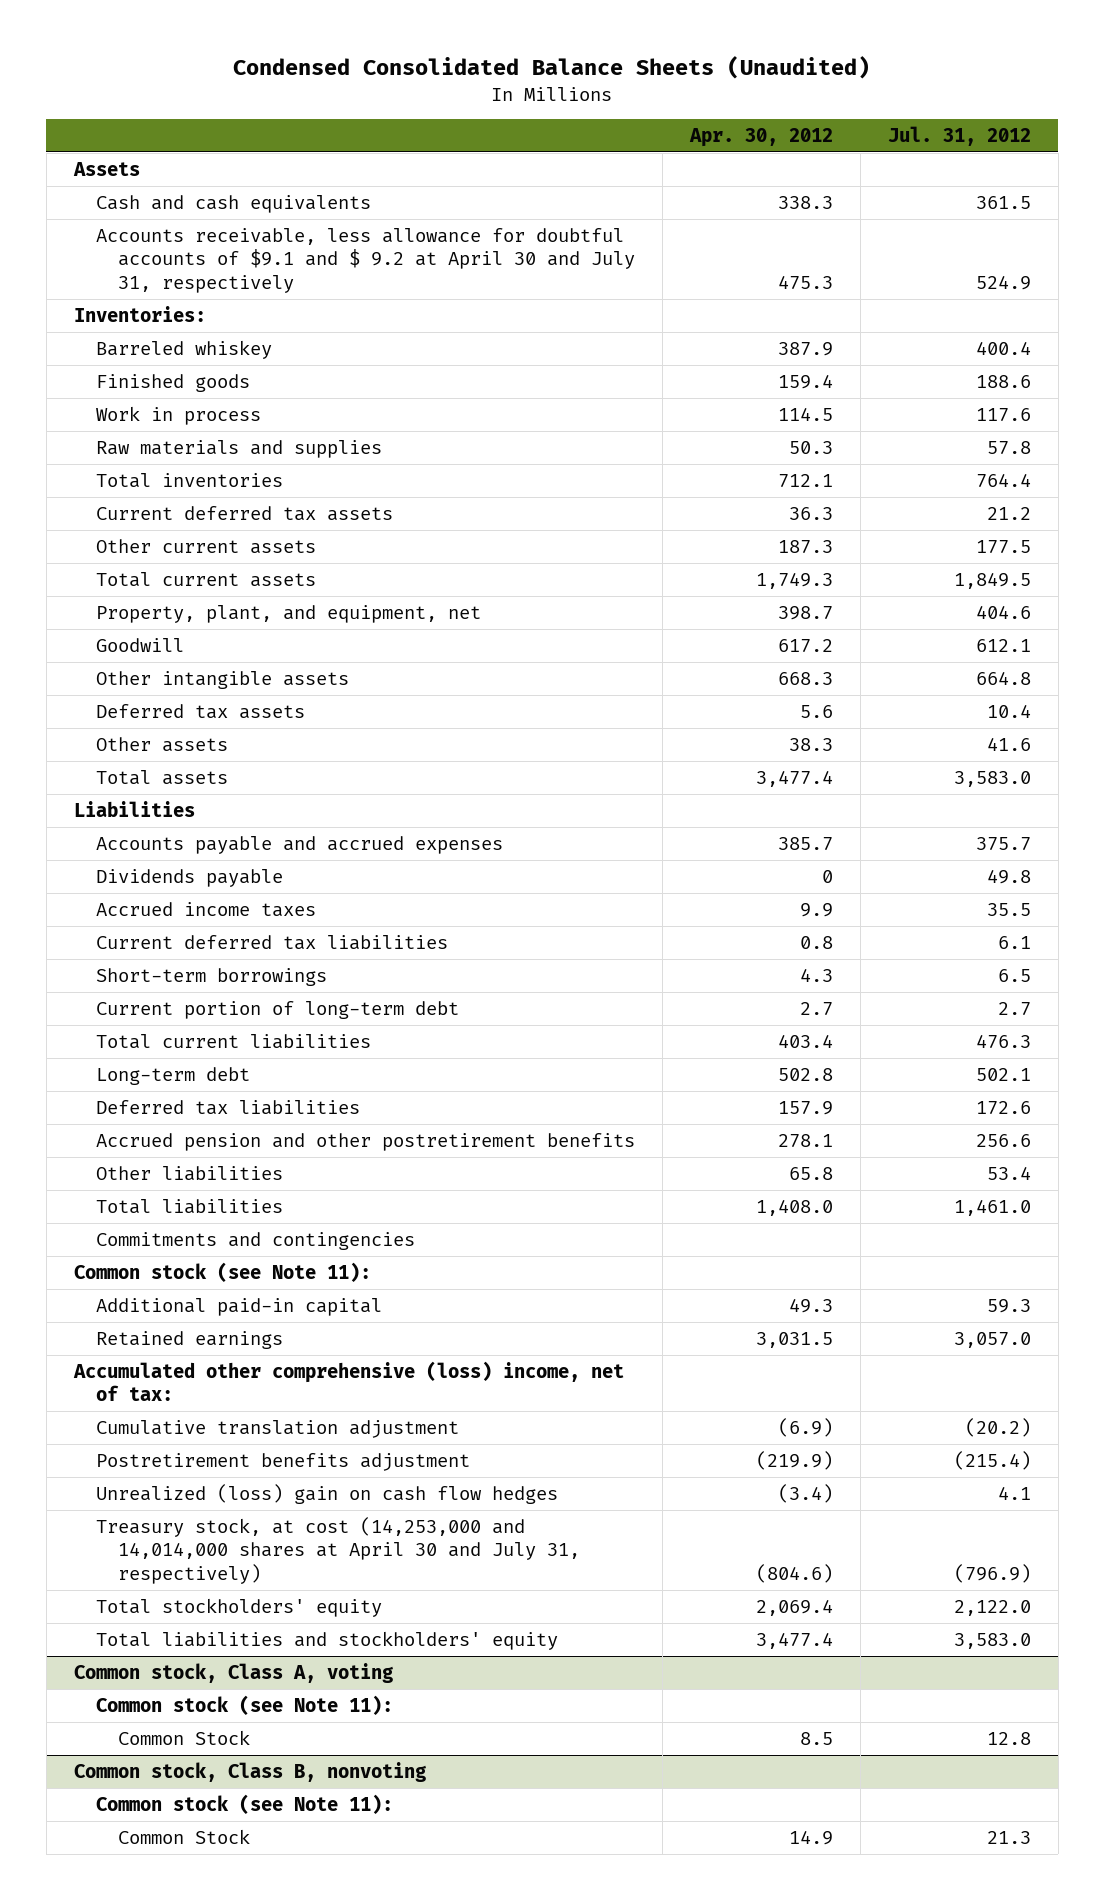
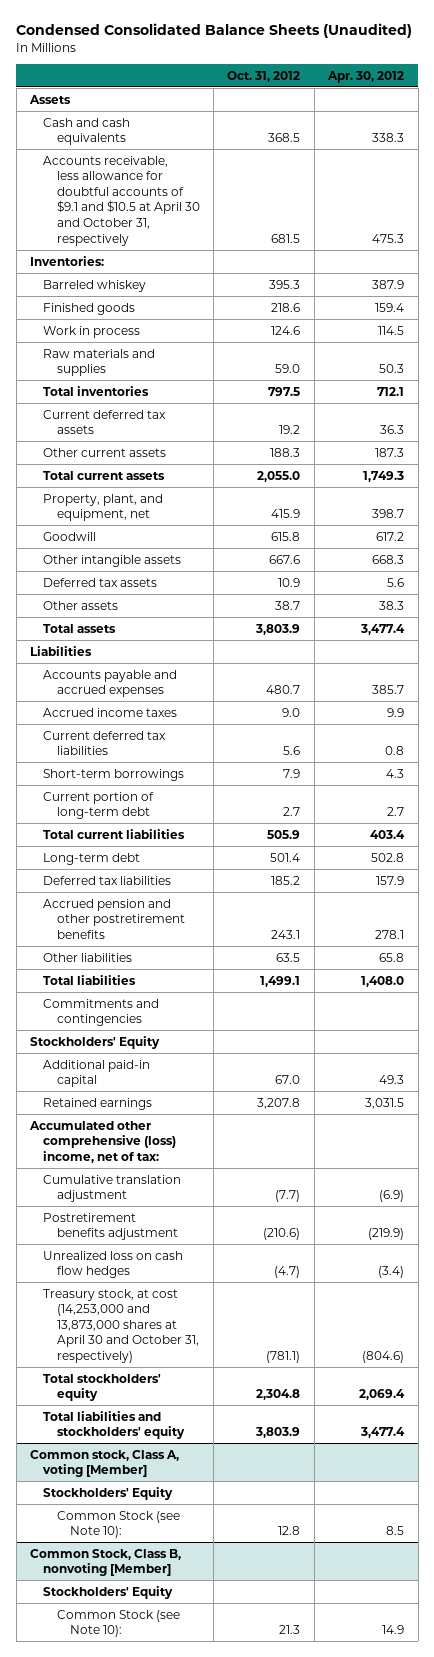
[887,126,1031,147] Jul. 31, 2012 -> none
none -> [227,70,301,82] Oct. 31, 2012
[95,227,635,293] Accounts receivable, less allowance for doubtful accounts of $9.1 and $ 9.2 at April 30 and July 31, respectively -> [43,155,200,246] Accounts receivable, less allowance for doubtful accounts of $9.1 and $10.5 at April 30 and October 31, respectively
[95,868,283,887] Dividends payable -> none
[73,1261,371,1282] Common stock (see Note 11): -> none
none -> [30,1035,161,1049] Stockholders' Equity
[95,1483,558,1504] Unrealized (loss) gain on cash flow hedges -> [43,1250,184,1279] Unrealized loss on cash flow hedges
[95,1516,580,1584] Treasury stock, at cost (14,253,000 and 14,014,000 shares at April 30 and July 31, respectively) -> [43,1288,199,1363] Treasury stock, at cost (14,253,000 and 13,873,000 shares at April 30 and October 31, respectively)
[95,1694,393,1715] Common stock (see Note 11): -> none
[95,1793,393,1814] Common stock (see Note 11): -> none
[73,1662,393,1683] Common stock, Class A, voting -> [30,1449,180,1478] Common stock, Class A, voting [Member]
none -> [43,1486,174,1500] Stockholders' Equity
[117,1729,250,1745] Common Stock -> [56,1510,180,1539] Common Stock (see Note 10):
[73,1761,426,1782] Common stock, Class B, nonvoting -> [30,1548,182,1577] Common Stock, Class B, nonvoting [Member]
none -> [43,1585,174,1599] Stockholders' Equity
[117,1828,250,1844] Common Stock -> [56,1609,180,1638] Common Stock (see Note 10):

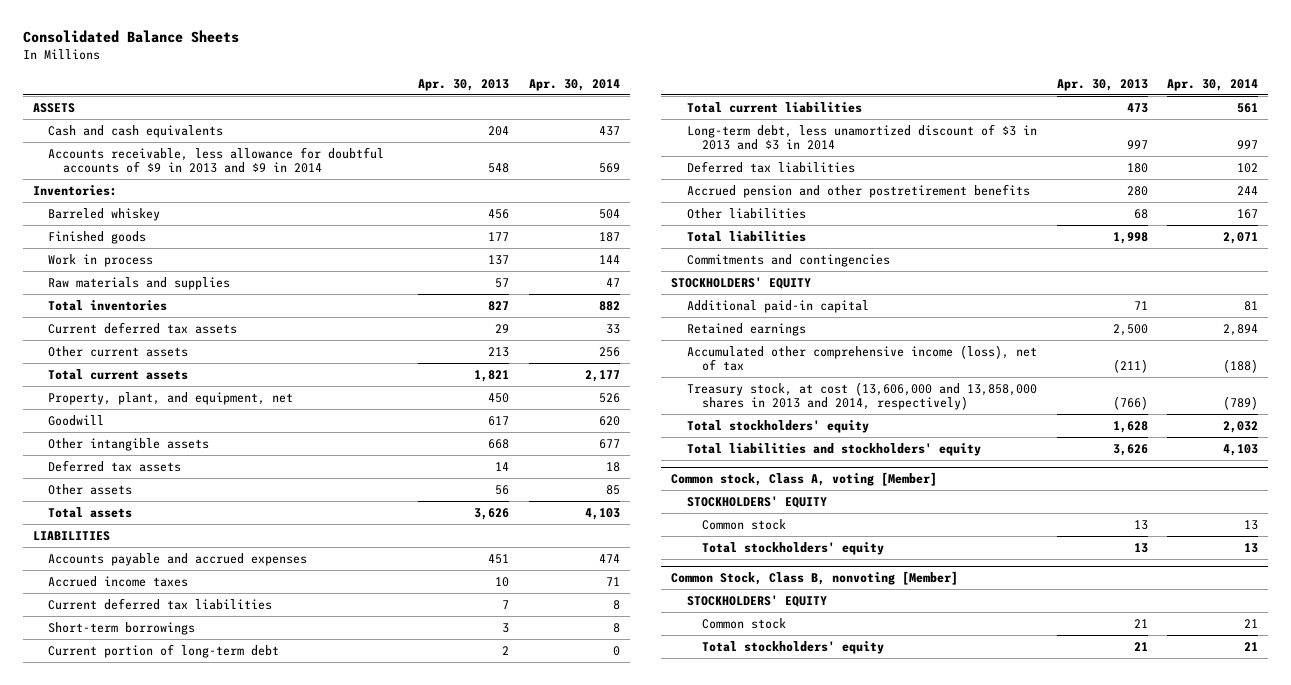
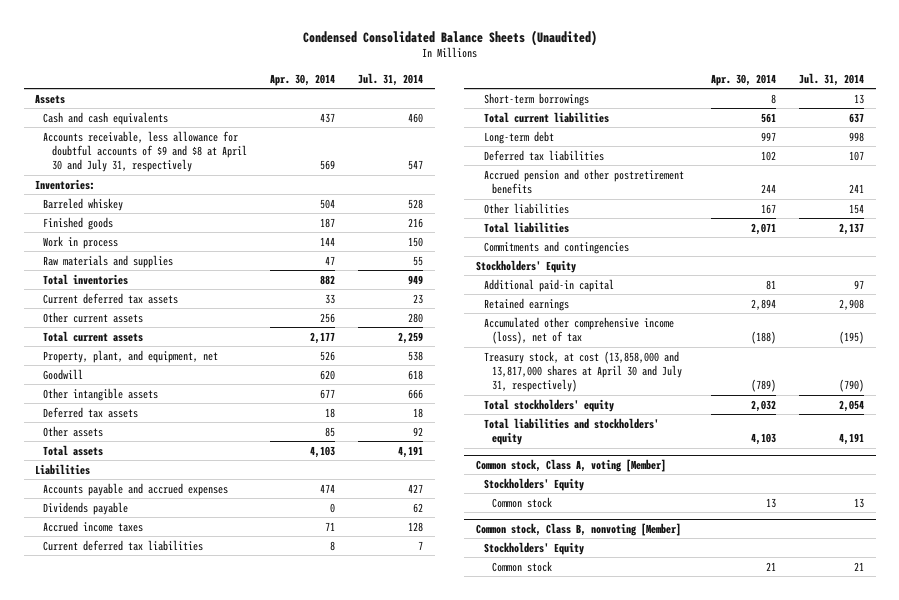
[22,30,239,44] Consolidated Balance Sheets -> [302,29,597,46] Condensed Consolidated Balance Sheets (Unaudited)
[417,78,509,91] Apr. 30, 2013 -> none
none -> [358,72,424,86] Jul. 31, 2014
[32,102,75,113] ASSETS -> [35,93,66,104] Assets
[48,146,385,174] Accounts receivable, less allowance for doubtful accounts of $9 in 2013 and $9 in 2014 -> [43,130,247,173] Accounts receivable, less allowance for doubtful accounts of $9 and $8 at April 30 and July 31, respectively
[32,530,110,541] LIABILITIES -> [35,463,91,475] Liabilities
none -> [43,501,129,515] Dividends payable
[48,643,280,658] Current portion of long-term debt -> none
[686,123,1037,151] Long-term debt, less unamortized discount of $3 in 2013 and $3 in 2014 -> [483,130,554,144] Long-term debt
[671,276,812,289] STOCKHOLDERS' EQUITY -> [475,259,576,273] Stockholders' Equity
[686,381,1037,411] Treasury stock, at cost (13,606,000 and 13,858,000 shares in 2013 and 2014, respectively) -> [483,350,683,393] Treasury stock, at cost (13,858,000 and 13,817,000 shares at April 30 and July 31, respectively)
[686,495,827,508] STOCKHOLDERS' EQUITY -> [483,477,584,491] Stockholders' Equity
[701,541,884,555] Total stockholders' equity -> none
[671,571,959,586] Common Stock, Class B, nonvoting [Member] -> [475,522,681,536] Common stock, Class B, nonvoting [Member]
[686,594,827,607] STOCKHOLDERS' EQUITY -> [483,541,584,555] Stockholders' Equity
[701,640,884,654] Total stockholders' equity -> none

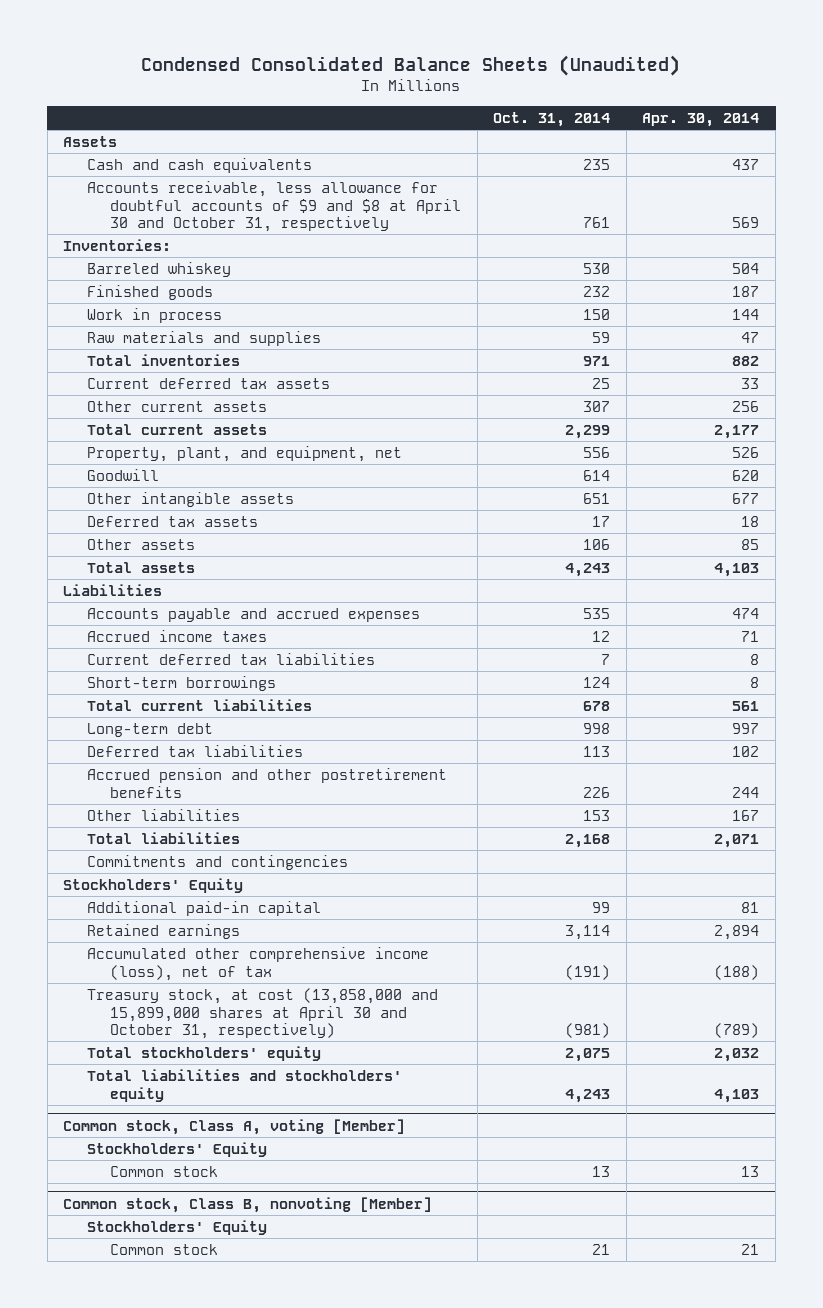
[358,72,424,86] Jul. 31, 2014 -> none
none -> [493,111,611,127] Oct. 31, 2014
[43,130,247,173] Accounts receivable, less allowance for doubtful accounts of $9 and $8 at April 30 and July 31, respectively -> [86,180,462,233] Accounts receivable, less allowance for doubtful accounts of $9 and $8 at April 30 and October 31, respectively
[43,501,129,515] Dividends payable -> none
[483,350,683,393] Treasury stock, at cost (13,858,000 and 13,817,000 shares at April 30 and July 31, respectively) -> [86,987,438,1040] Treasury stock, at cost (13,858,000 and 15,899,000 shares at April 30 and October 31, respectively)

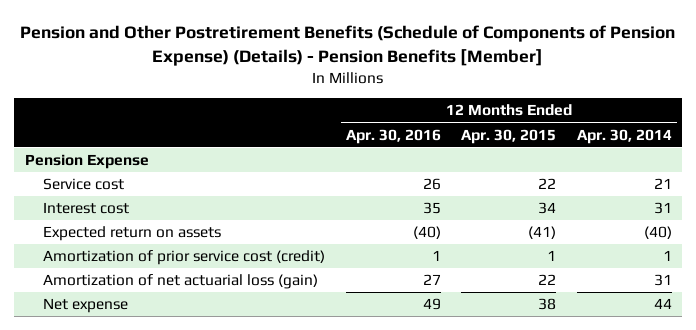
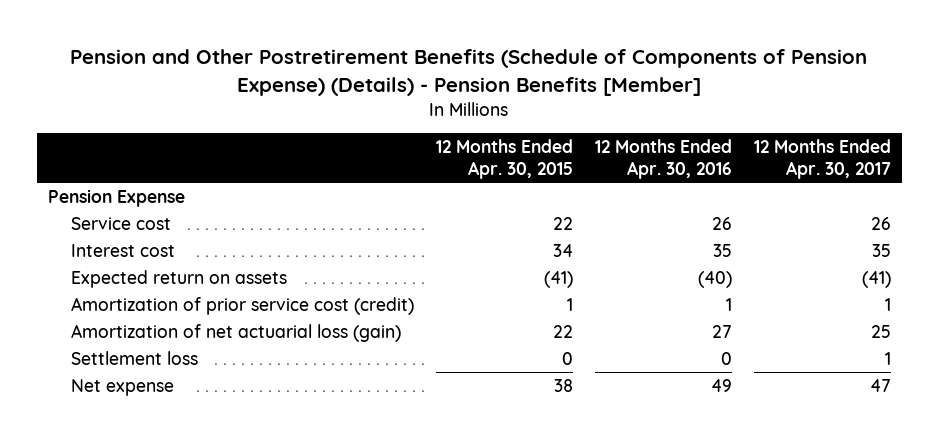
[576,128,672,144] Apr. 30, 2014 -> none
none -> [753,139,891,180] 12 Months Ended Apr. 30, 2017
none -> [70,350,198,365] Settlement loss

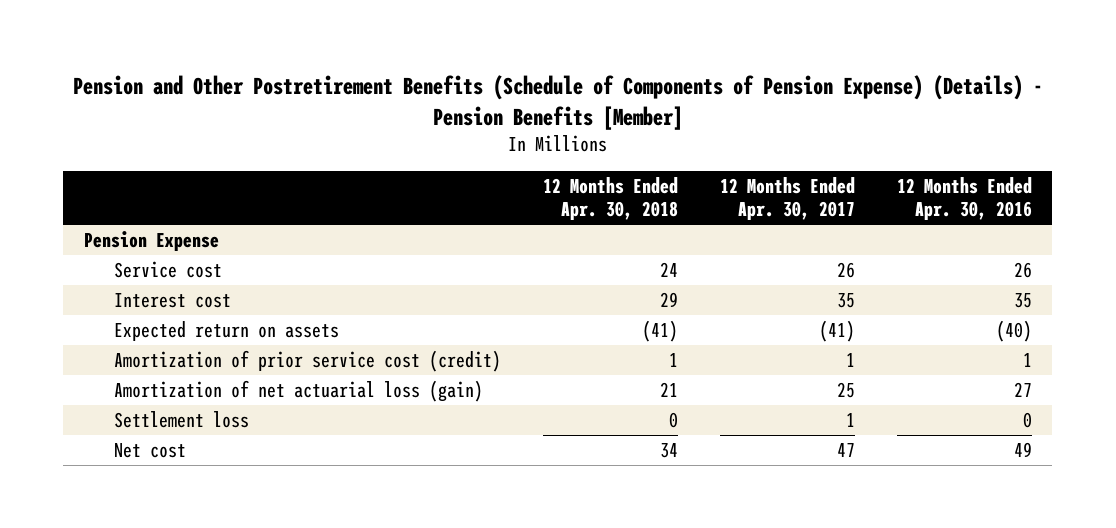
[435,139,573,180] 12 Months Ended Apr. 30, 2015 -> none
none -> [542,176,678,221] 12 Months Ended Apr. 30, 2018
[70,378,174,396] Net expense -> [114,442,187,458] Net cost

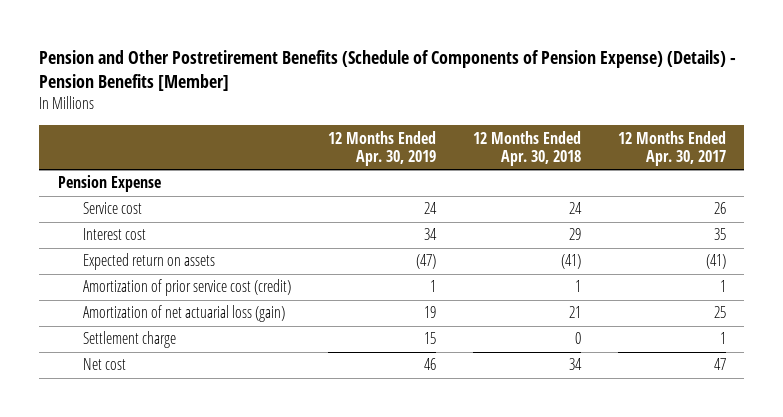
[896,176,1032,221] 12 Months Ended Apr. 30, 2016 -> none
none -> [327,130,436,166] 12 Months Ended Apr. 30, 2019
[114,410,250,428] Settlement loss -> [82,331,176,349] Settlement charge

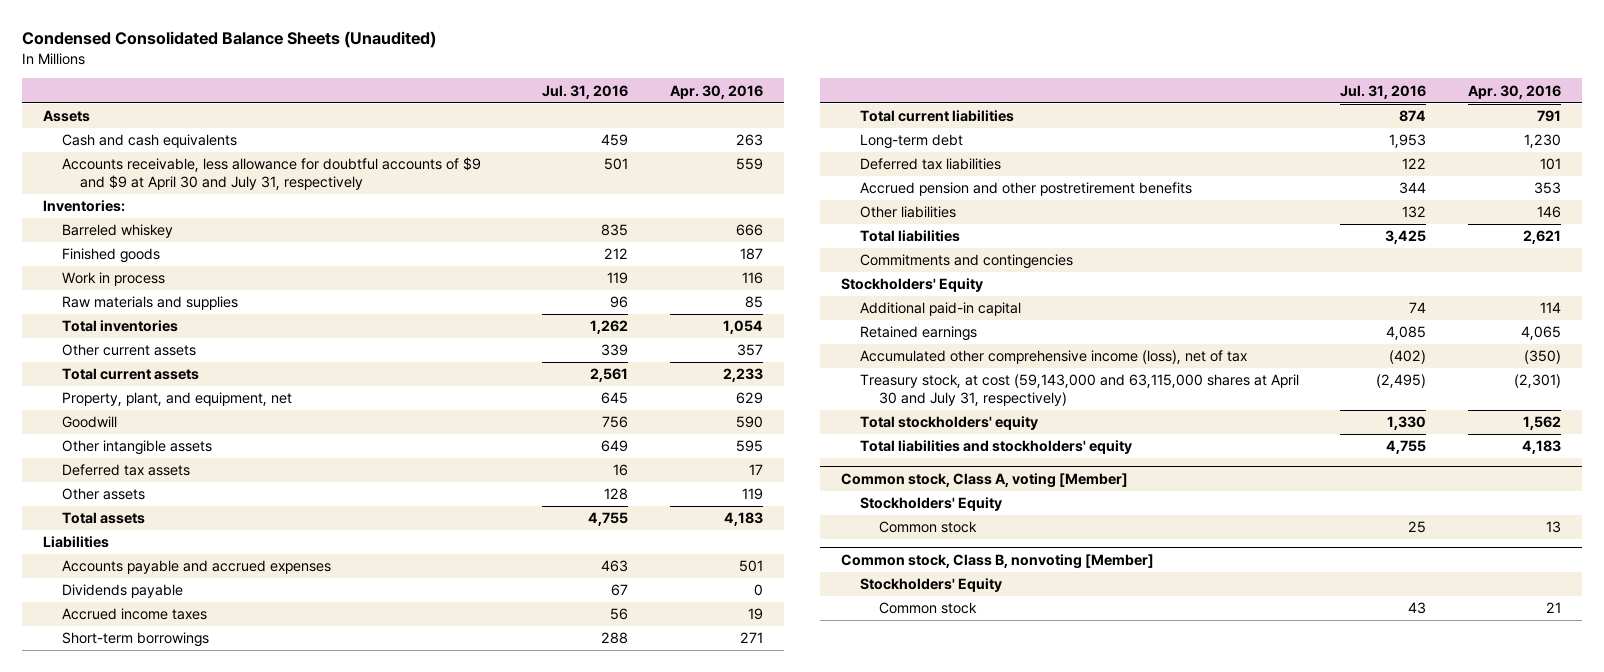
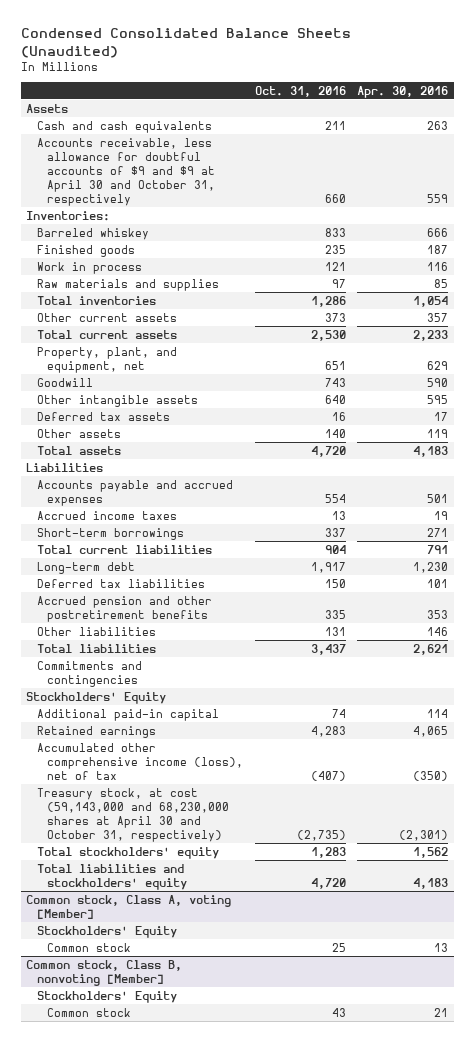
[542,84,629,99] Jul. 31, 2016 -> none
none -> [254,85,346,97] Oct. 31, 2016
[61,157,481,190] Accounts receivable, less allowance for doubtful accounts of $9 and $9 at April 30 and July 31, respectively -> [36,137,215,206] Accounts receivable, less allowance for doubtful accounts of $9 and $9 at April 30 and October 31, respectively
[61,584,183,599] Dividends payable -> none
[859,374,1299,406] Treasury stock, at cost (59,143,000 and 63,115,000 shares at April 30 and July 31, respectively) -> [36,787,229,842] Treasury stock, at cost (59,143,000 and 68,230,000 shares at April 30 and October 31, respectively)

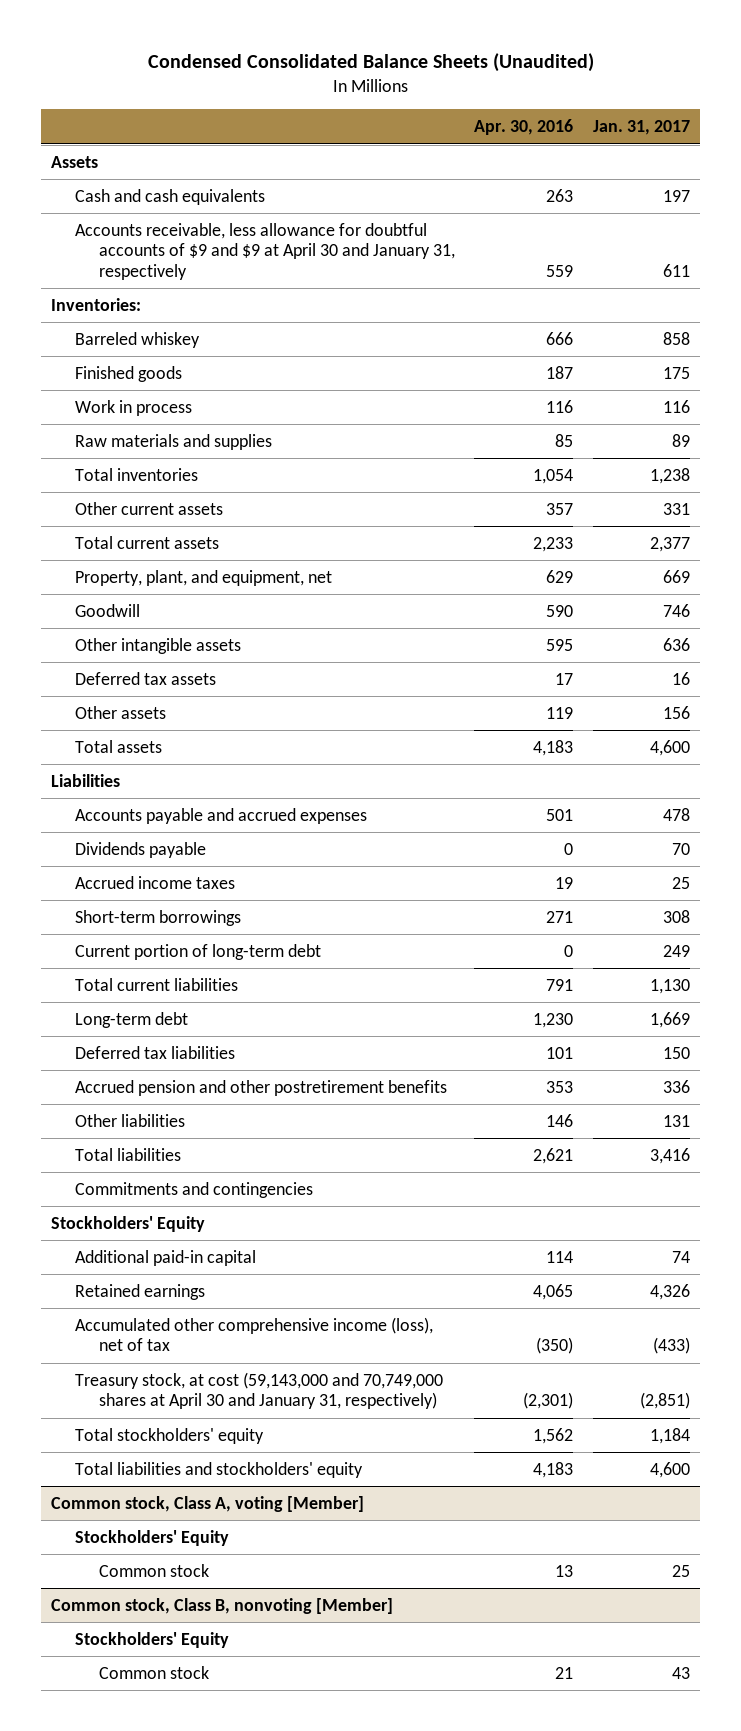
[254,85,346,97] Oct. 31, 2016 -> none
none -> [593,120,691,136] Jan. 31, 2017
[36,137,215,206] Accounts receivable, less allowance for doubtful accounts of $9 and $9 at April 30 and October 31, respectively -> [74,222,455,280] Accounts receivable, less allowance for doubtful accounts of $9 and $9 at April 30 and January 31, respectively
none -> [74,841,206,858] Dividends payable
none -> [74,943,321,960] Current portion of long-term debt
[36,787,229,842] Treasury stock, at cost (59,143,000 and 68,230,000 shares at April 30 and October 31, respectively) -> [74,1371,443,1410] Treasury stock, at cost (59,143,000 and 70,749,000 shares at April 30 and January 31, respectively)

